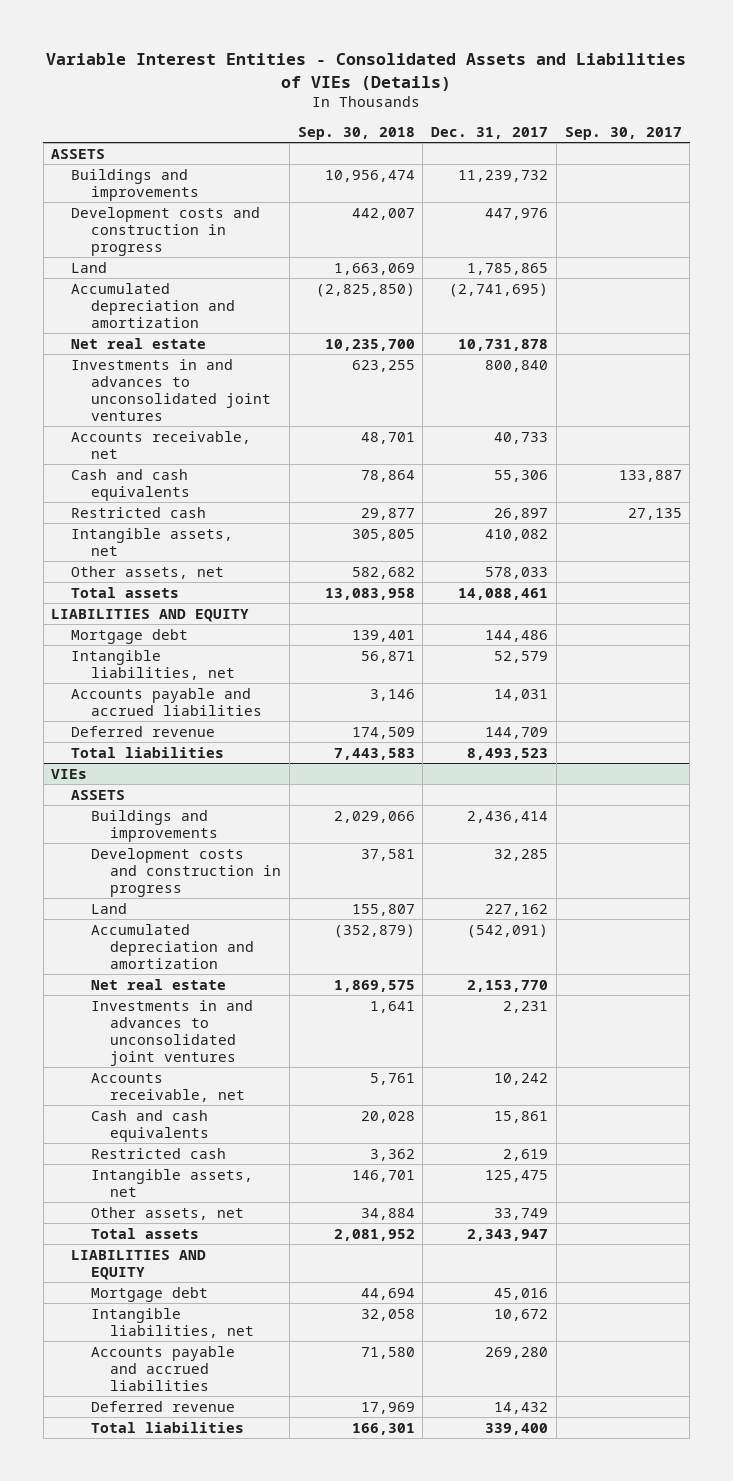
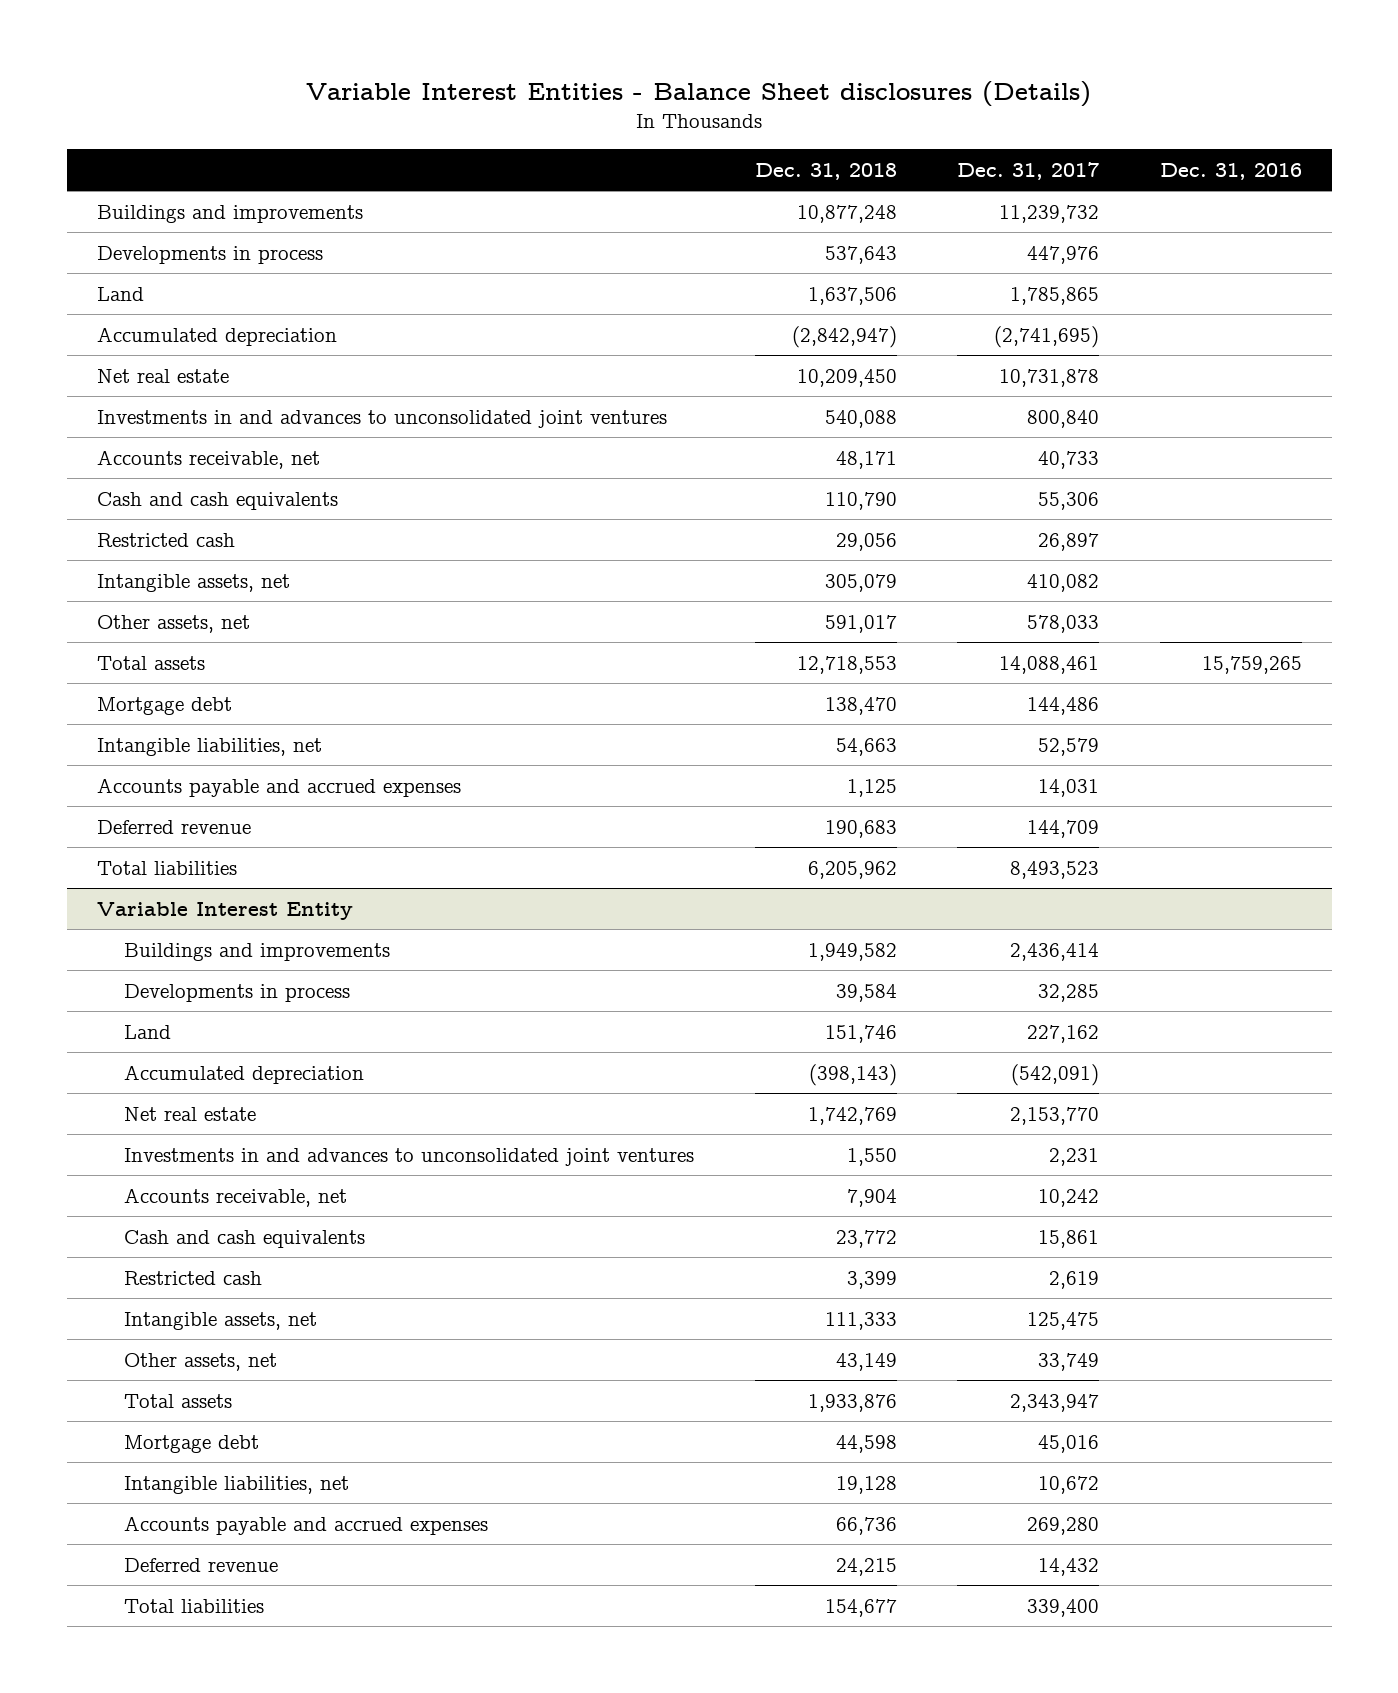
[46,53,687,91] Variable Interest Entities - Consolidated Assets and Liabilities of VIEs (Details) -> [306,80,1092,107] Variable Interest Entities - Balance Sheet disclosures (Details)
[297,126,415,140] Sep. 30, 2018 -> none
[564,126,682,140] Sep. 30, 2017 -> none
none -> [754,163,897,181] Dec. 31, 2018
none -> [1159,163,1302,181] Dec. 31, 2016
[51,148,106,159] ASSETS -> none
[70,206,260,256] Development costs and construction in progress -> [96,245,323,264] Developments in process
[70,282,235,328] Accumulated depreciation and amortization -> [96,326,337,346] Accumulated depreciation
[51,608,250,622] LIABILITIES AND EQUITY -> none
[70,687,262,716] Accounts payable and accrued liabilities -> [96,777,461,797] Accounts payable and accrued expenses
[70,789,125,800] ASSETS -> none
[51,768,88,779] VIEs -> [96,901,353,920] Variable Interest Entity
[90,847,282,897] Development costs and construction in progress -> [124,983,351,1002] Developments in process
[90,923,255,969] Accumulated depreciation and amortization -> [124,1064,365,1084] Accumulated depreciation
[70,1249,206,1280] LIABILITIES AND EQUITY -> none
[90,1345,235,1391] Accounts payable and accrued liabilities -> [124,1515,489,1535] Accounts payable and accrued expenses

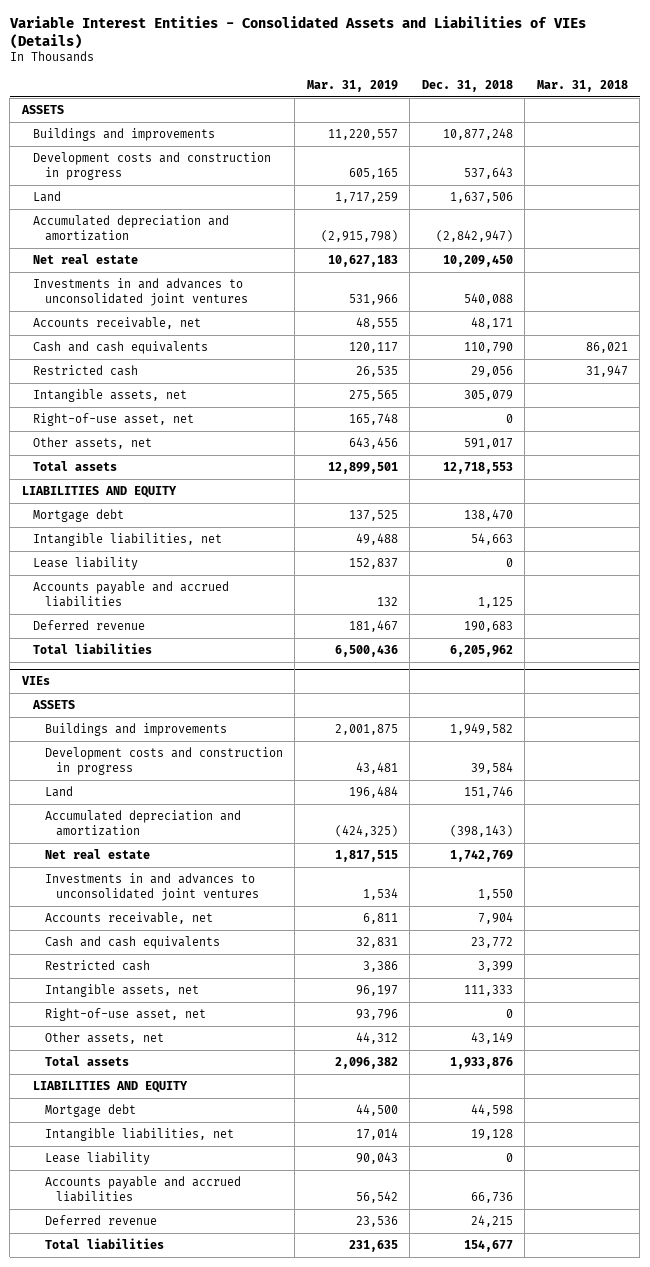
[306,80,1092,107] Variable Interest Entities - Balance Sheet disclosures (Details) -> [9,15,586,49] Variable Interest Entities - Consolidated Assets and Liabilities of VIEs (Details)
[957,162,1100,181] Dec. 31, 2017 -> none
[1159,163,1302,181] Dec. 31, 2016 -> none
none -> [306,79,398,92] Mar. 31, 2019
none -> [536,79,628,92] Mar. 31, 2018
none -> [20,104,64,114] ASSETS
[96,245,323,264] Developments in process -> [33,151,272,180] Development costs and construction in progress
[96,326,337,346] Accumulated depreciation -> [33,214,230,241] Accumulated depreciation and amortization
none -> [33,412,195,426] Right-of-use asset, net
none -> [21,485,177,498] LIABILITIES AND EQUITY
none -> [33,556,139,570] Lease liability
[96,777,461,797] Accounts payable and accrued expenses -> [33,580,230,607] Accounts payable and accrued liabilities
[96,901,353,920] Variable Interest Entity -> [21,676,50,686] VIEs
none -> [32,699,76,709] ASSETS
[124,983,351,1002] Developments in process -> [44,746,283,775] Development costs and construction in progress
[124,1064,365,1084] Accumulated depreciation -> [44,809,241,836] Accumulated depreciation and amortization
none -> [44,1007,206,1021] Right-of-use asset, net
none -> [33,1080,189,1093] LIABILITIES AND EQUITY
none -> [44,1151,150,1165] Lease liability
[124,1515,489,1535] Accounts payable and accrued expenses -> [44,1175,241,1202] Accounts payable and accrued liabilities

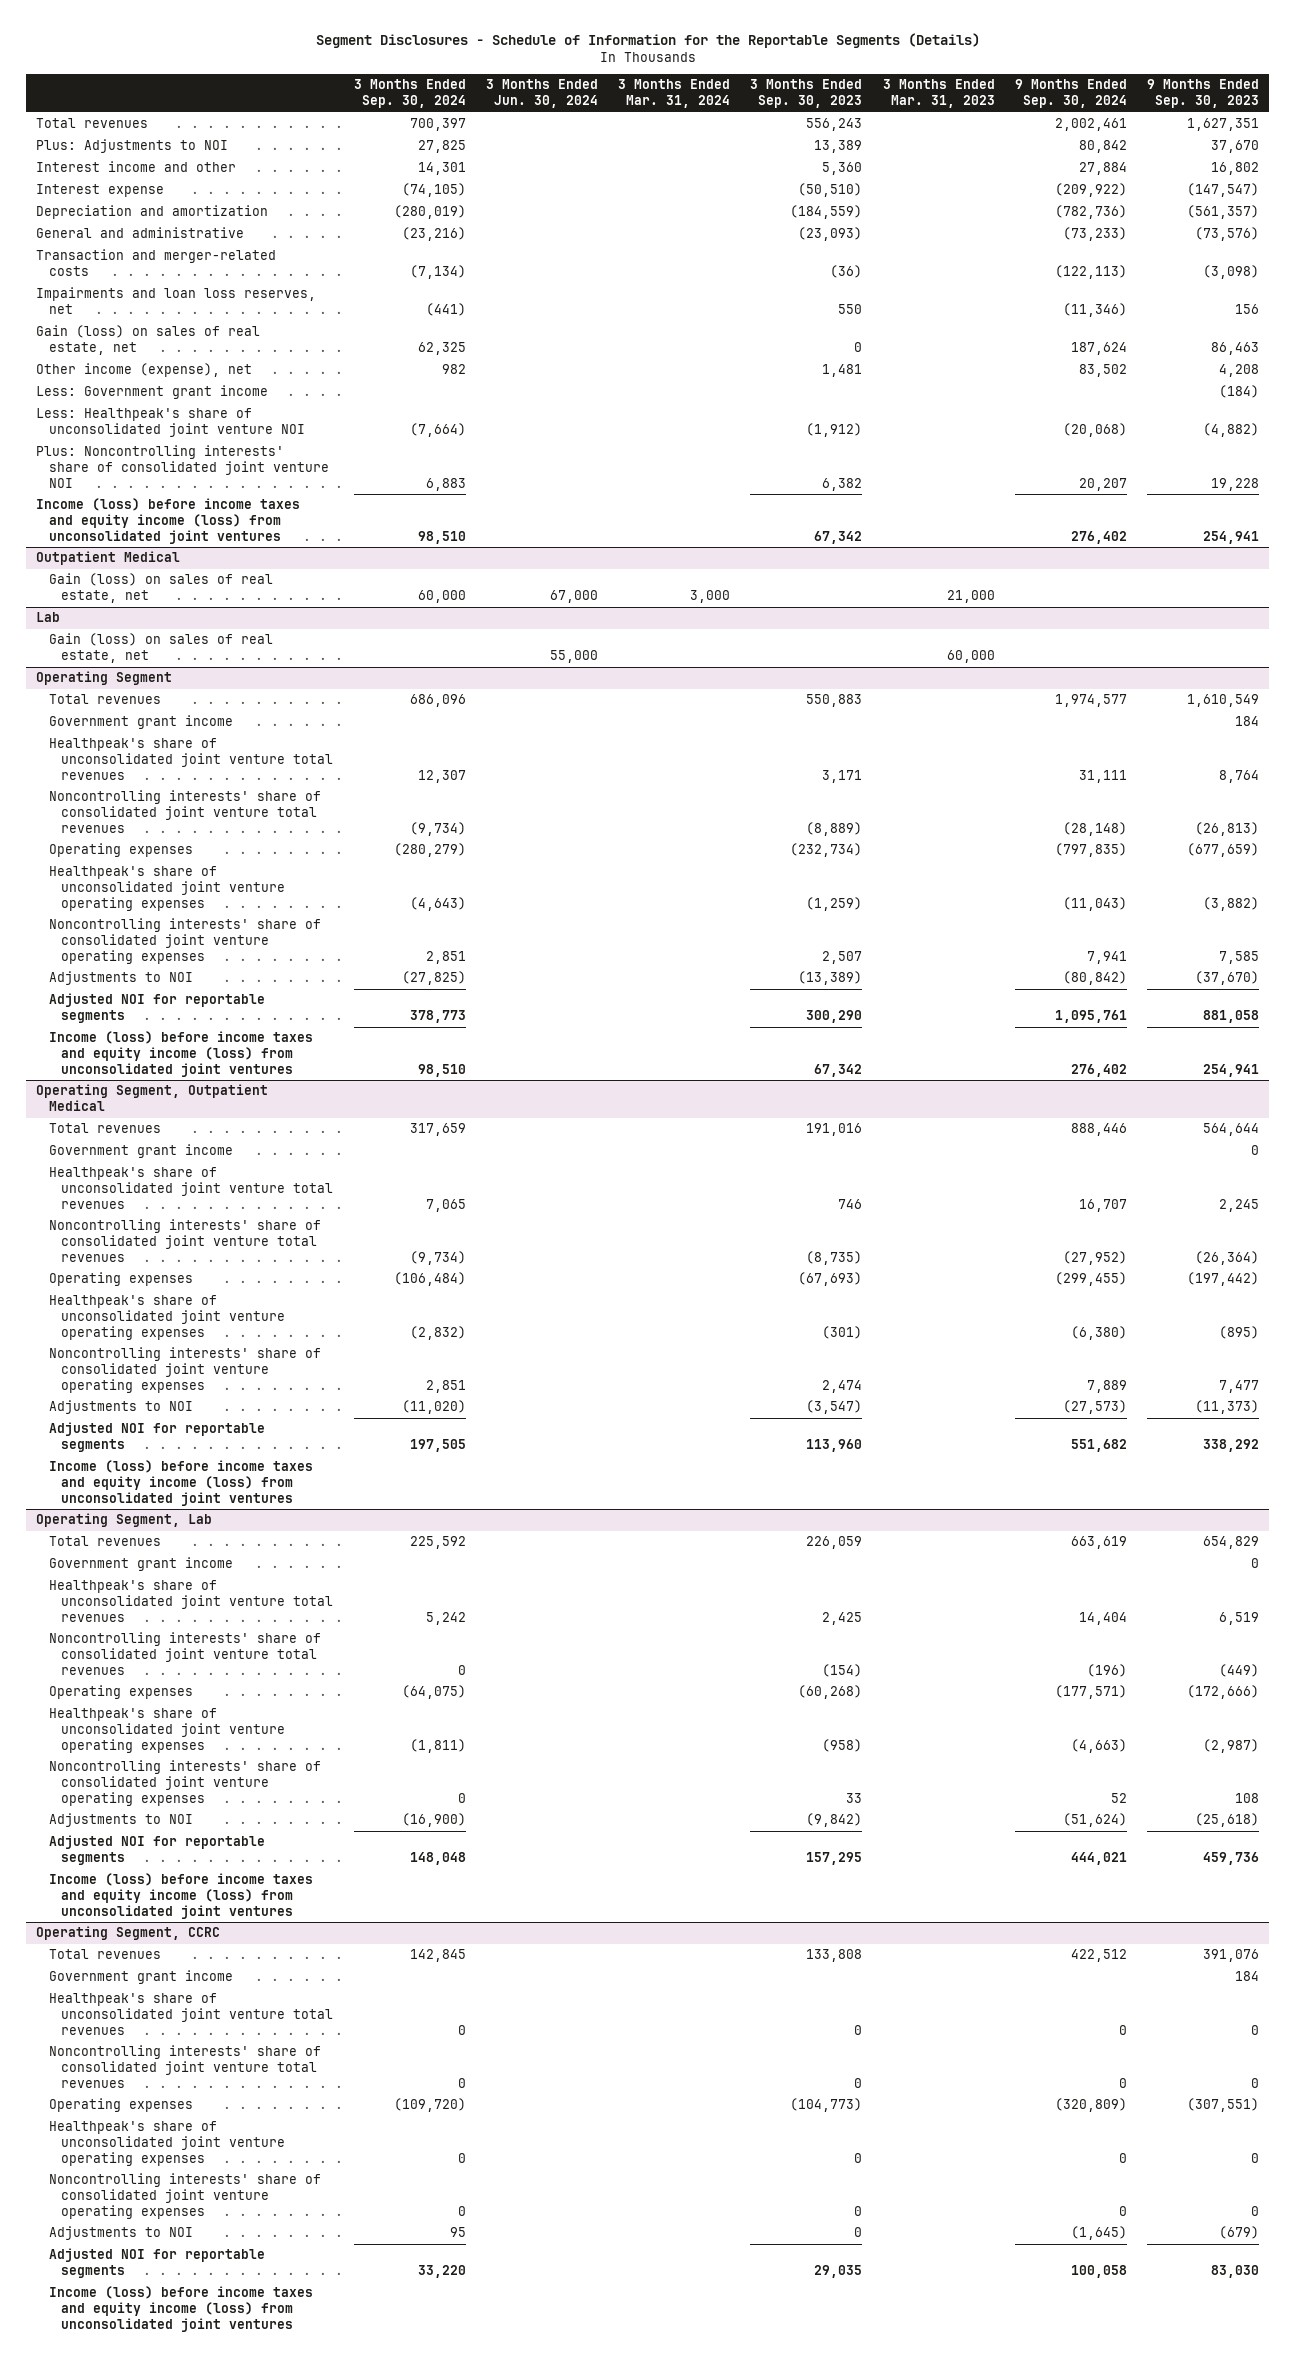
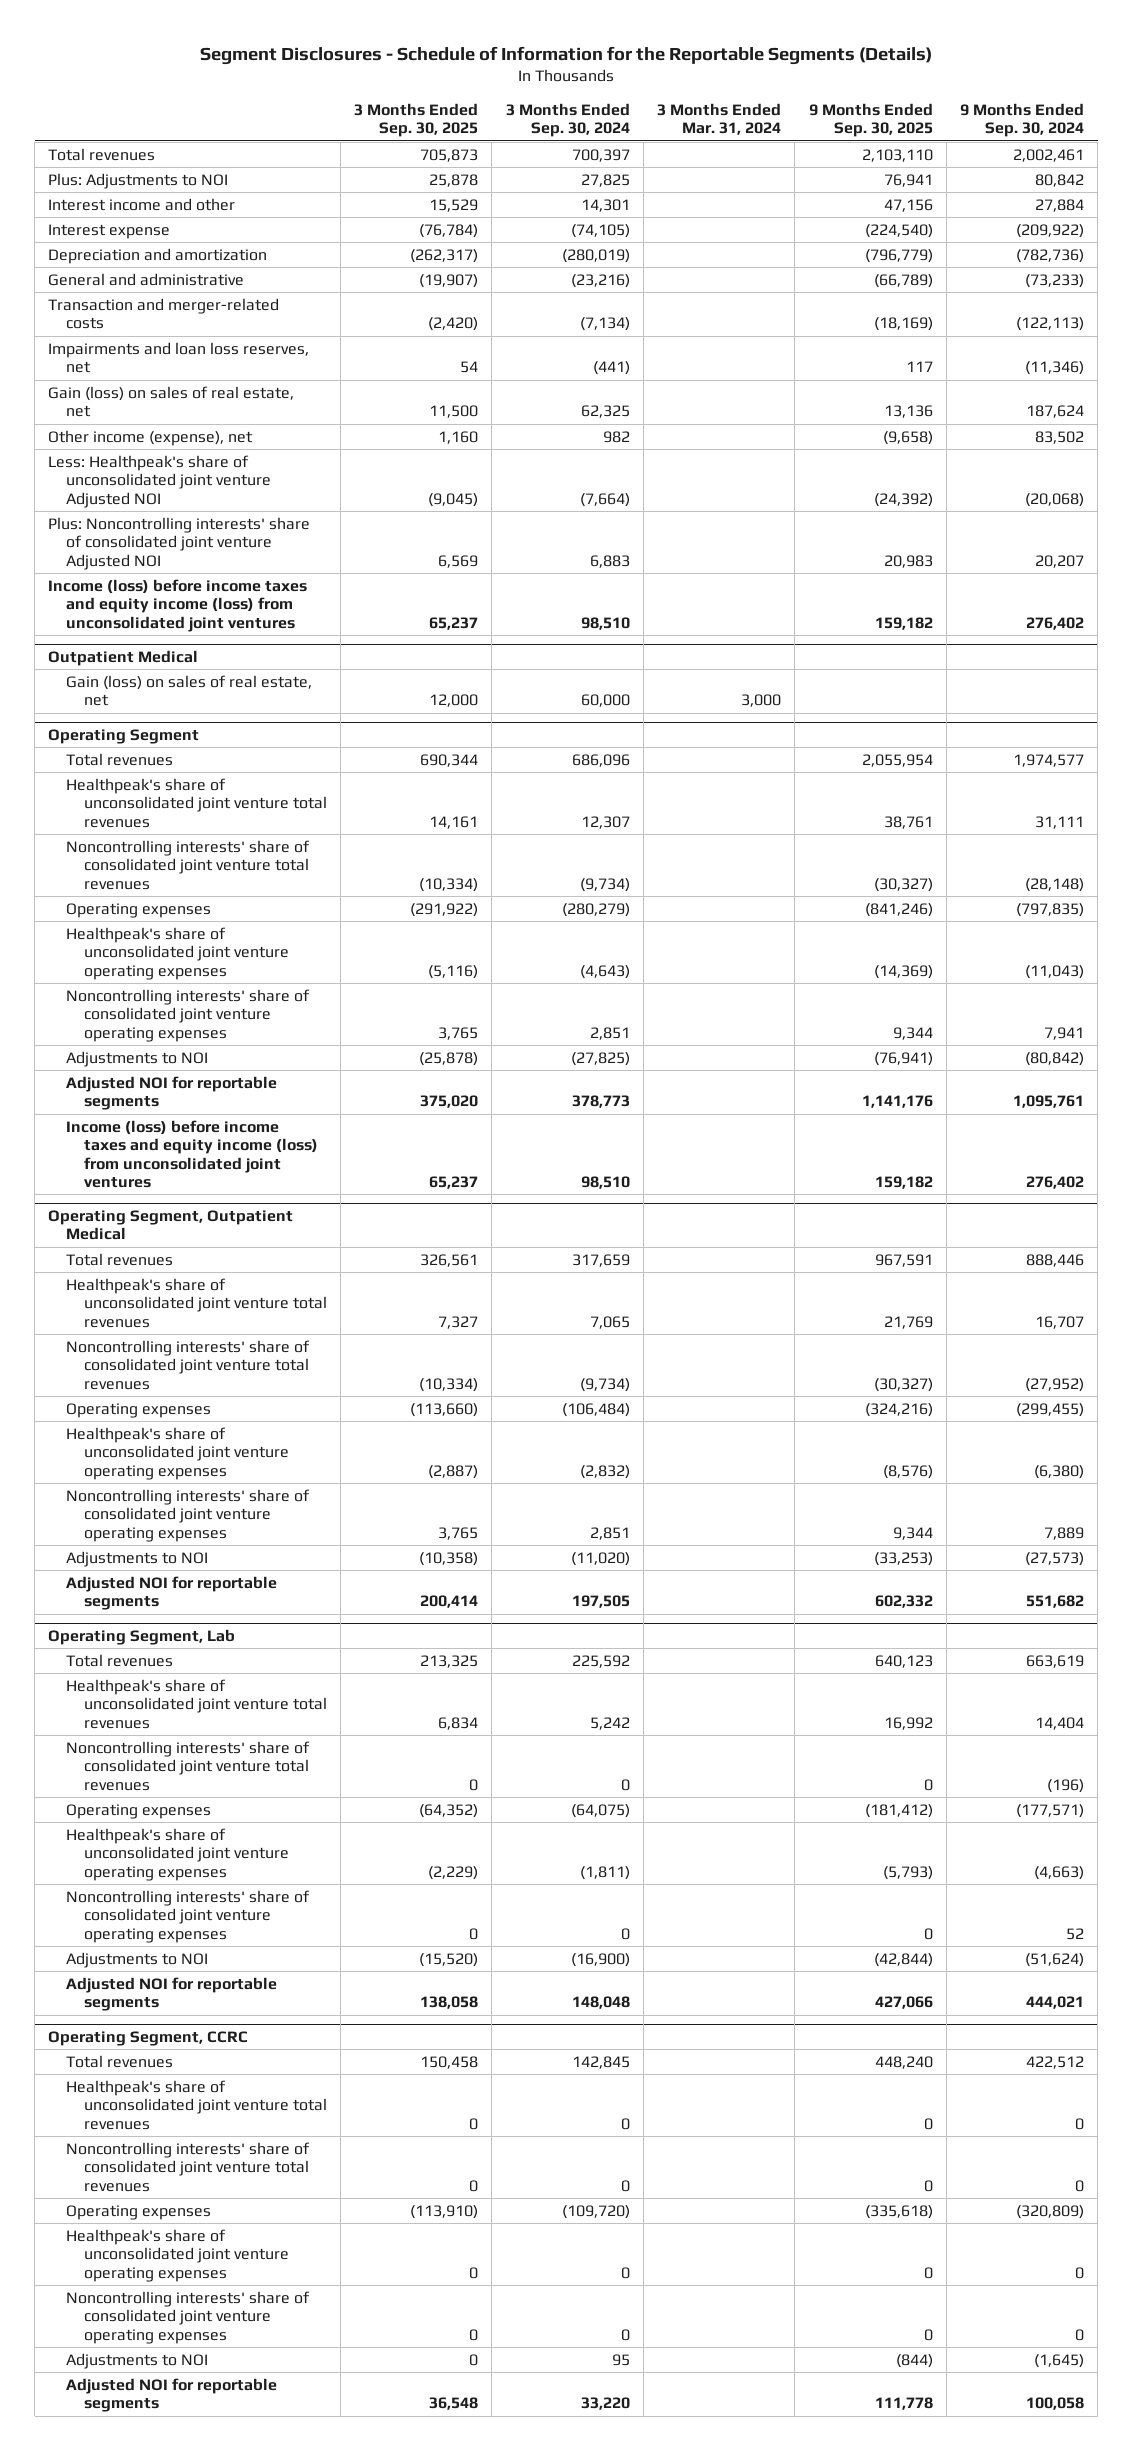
[485,79,598,109] 3 Months Ended Jun. 30, 2024 -> none
[750,79,863,109] 3 Months Ended Sep. 30, 2023 -> none
[882,79,995,109] 3 Months Ended Mar. 31, 2023 -> none
[1147,79,1260,109] 9 Months Ended Sep. 30, 2023 -> none
none -> [354,102,479,138] 3 Months Ended Sep. 30, 2025
none -> [808,102,933,138] 9 Months Ended Sep. 30, 2025
[36,385,269,400] Less: Government grant income -> none
[36,408,305,438] Less: Healthpeak's share of unconsolidated joint venture NOI -> [48,454,271,508] Less: Healthpeak's share of unconsolidated joint venture Adjusted NOI
[36,445,329,489] Plus: Noncontrolling interests' share of consolidated joint venture NOI -> [48,516,311,570] Plus: Noncontrolling interests' share of consolidated joint venture Adjusted NOI
[36,612,61,623] Lab -> none
[48,633,273,664] Gain (loss) on sales of real estate, net -> none
[48,715,233,730] Government grant income -> none
[48,1144,233,1159] Government grant income -> none
[48,1460,313,1507] Income (loss) before income taxes and equity income (loss) from unconsolidated joint ventures -> none
[48,1557,233,1572] Government grant income -> none
[48,1873,313,1920] Income (loss) before income taxes and equity income (loss) from unconsolidated joint ventures -> none
[48,1970,233,1985] Government grant income -> none
[48,2286,313,2333] Income (loss) before income taxes and equity income (loss) from unconsolidated joint ventures -> none

